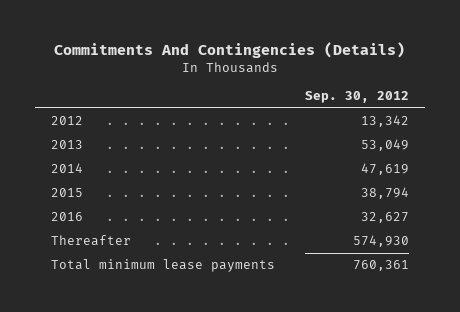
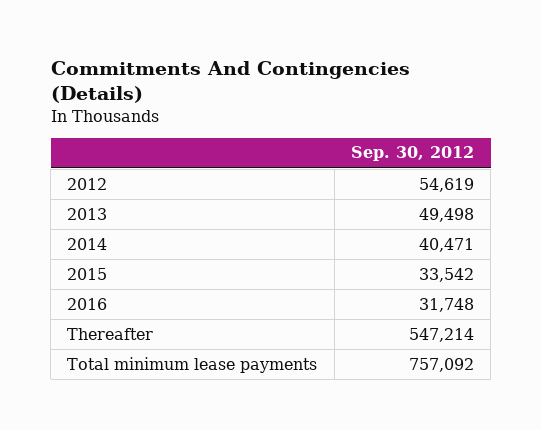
[361,115,410,128] 13,342 -> [418,177,474,192] 54,619
[361,139,410,152] 53,049 -> [418,207,474,222] 49,498
[361,163,410,176] 47,619 -> [418,237,474,252] 40,471
[361,187,410,200] 38,794 -> [418,267,474,282] 33,542
[361,212,410,224] 32,627 -> [418,297,474,312] 31,748
[353,235,410,248] 574,930 -> [408,327,474,342] 547,214
[353,260,410,272] 760,361 -> [408,357,474,372] 757,092

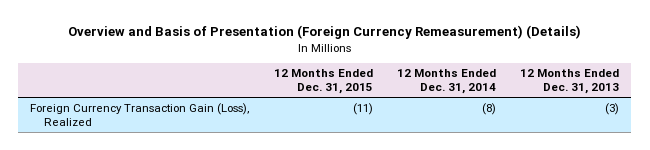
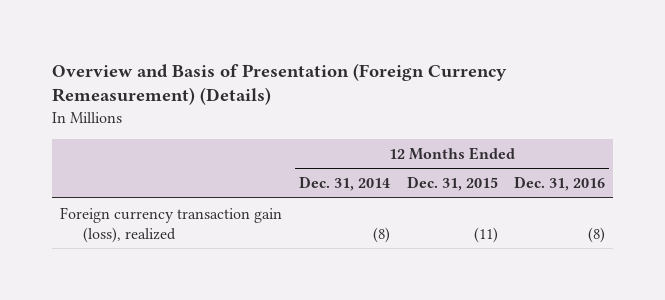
[520,69,620,95] 12 Months Ended Dec. 31, 2013 -> none
none -> [514,176,606,192] Dec. 31, 2016
[30,103,250,126] Foreign Currency Transaction Gain (Loss), Realized -> [60,206,283,243] Foreign currency transaction gain (loss), realized

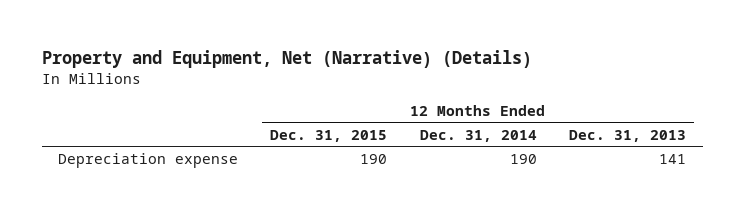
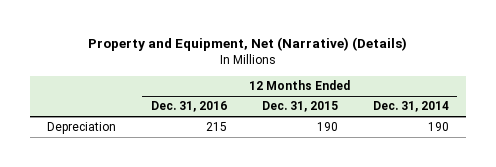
[569,129,687,142] Dec. 31, 2013 -> none
none -> [150,101,227,113] Dec. 31, 2016
[57,153,238,169] Depreciation expense -> [47,122,117,135] Depreciation

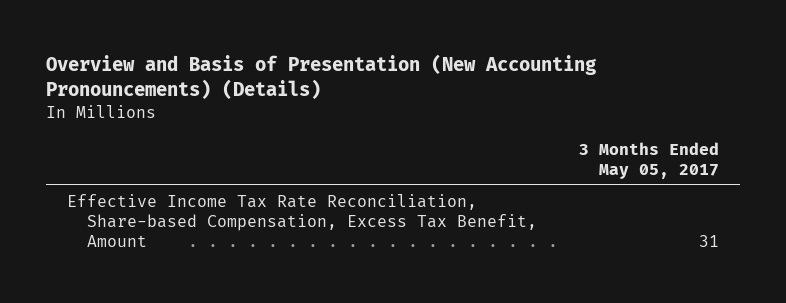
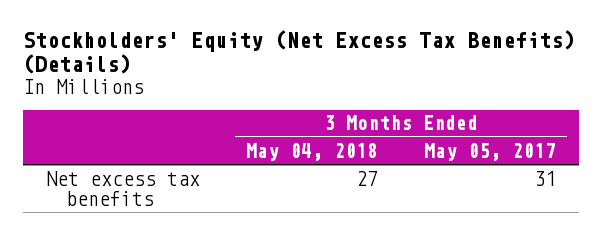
[46,54,597,100] Overview and Basis of Presentation (New Accounting Pronouncements) (Details) -> [23,29,576,75] Stockholders' Equity (Net Excess Tax Benefits) (Details)
none -> [245,142,378,161] May 04, 2018
[67,193,537,248] Effective Income Tax Rate Reconciliation, Share-based Compensation, Excess Tax Benefit, Amount -> [46,170,201,206] Net excess tax benefits

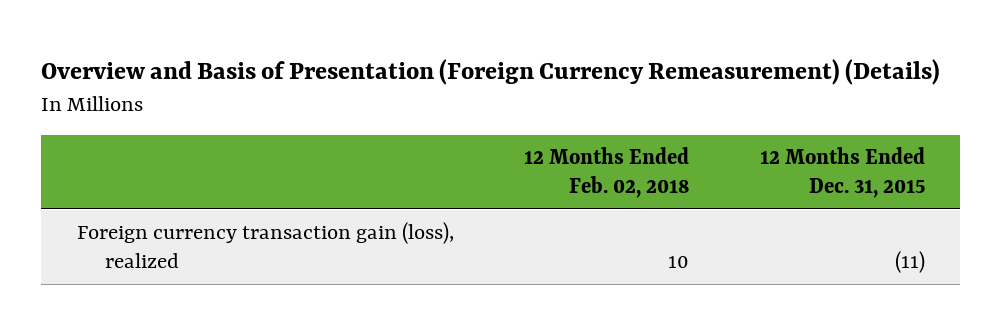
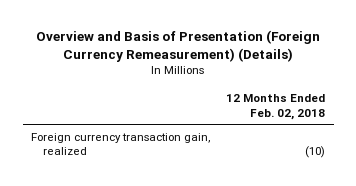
[759,146,925,199] 12 Months Ended Dec. 31, 2015 -> none
[76,222,454,269] Foreign currency transaction gain (loss), realized -> [30,132,210,156] Foreign currency transaction gain, realized
[668,256,690,269] 10 -> [305,146,326,159] (10)

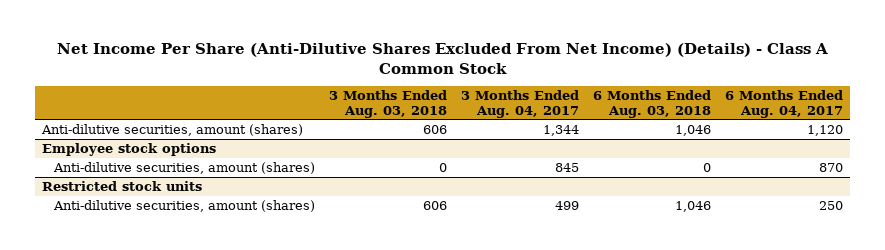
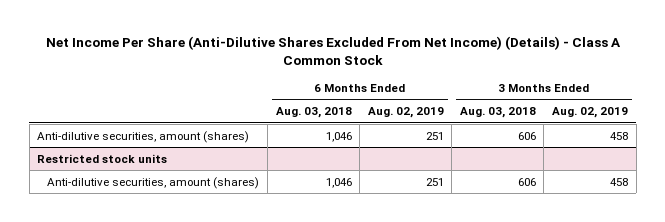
[461,90,580,118] 3 Months Ended Aug. 04, 2017 -> none
[725,90,844,118] 6 Months Ended Aug. 04, 2017 -> none
none -> [367,107,444,119] Aug. 02, 2019
none -> [552,107,629,119] Aug. 02, 2019
[41,142,216,156] Employee stock options -> none
[53,161,316,174] Anti-dilutive securities, amount (shares) -> none

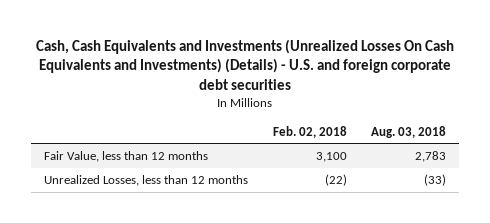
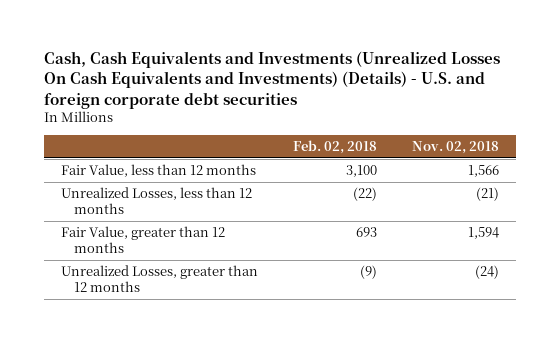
[371,125,447,138] Aug. 03, 2018 -> none
none -> [411,141,499,155] Nov. 02, 2018
none -> [61,226,226,254] Fair Value, greater than 12 months
none -> [61,265,259,293] Unrealized Losses, greater than 12 months

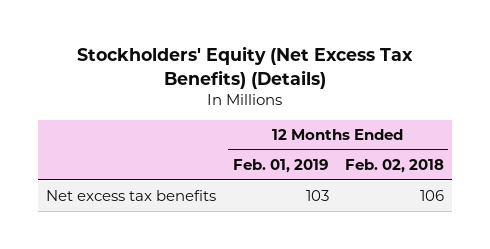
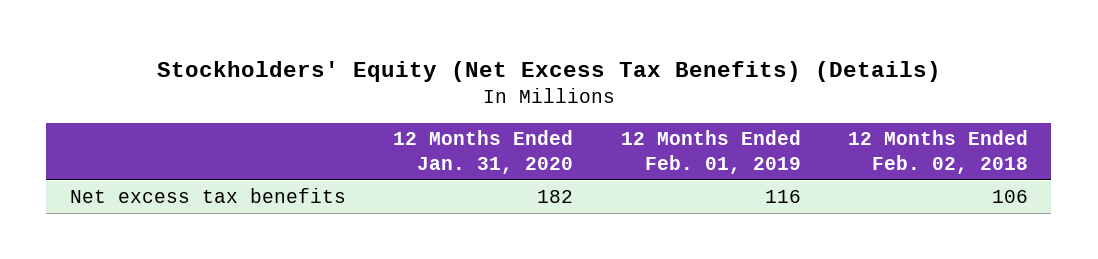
none -> [393,130,574,175] 12 Months Ended Jan. 31, 2020
[305,190,329,202] 103 -> [764,190,801,204] 116

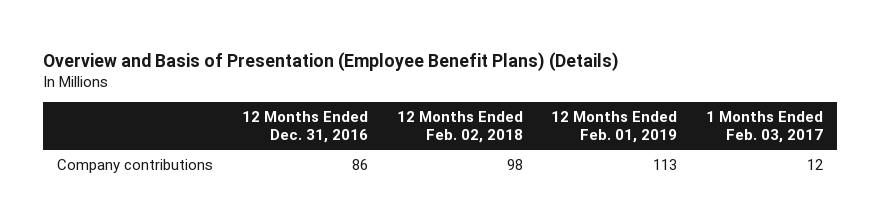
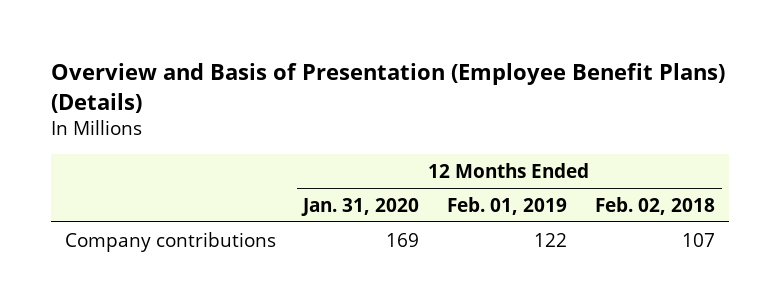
[241,111,368,143] 12 Months Ended Dec. 31, 2016 -> none
[705,111,823,143] 1 Months Ended Feb. 03, 2017 -> none
none -> [301,197,420,216] Jan. 31, 2020
[506,158,523,170] 98 -> [682,232,716,247] 107
[653,158,678,170] 113 -> [534,232,568,247] 122

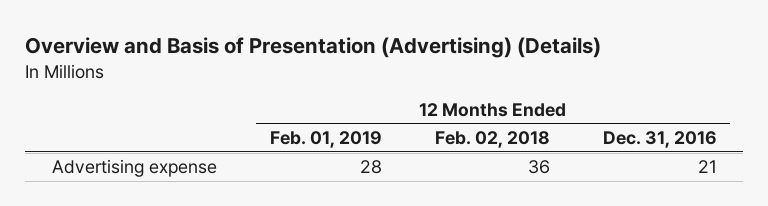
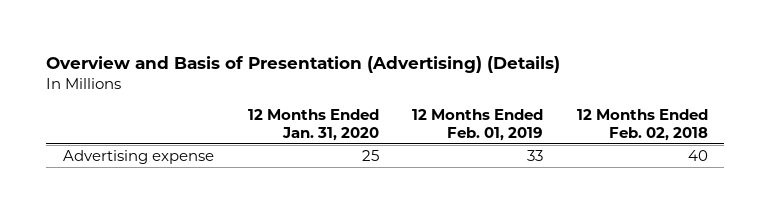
[602,131,717,149] Dec. 31, 2016 -> none
none -> [247,109,379,142] 12 Months Ended Jan. 31, 2020
[359,160,382,175] 28 -> [527,149,544,161] 33
[527,160,550,175] 36 -> [687,149,708,161] 40

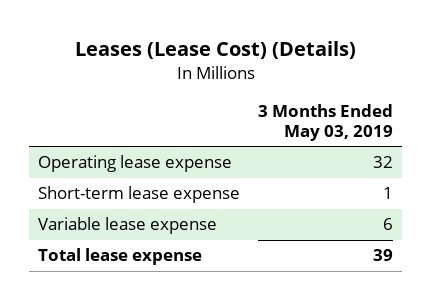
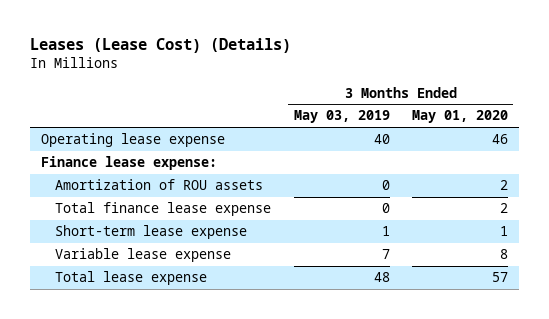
none -> [411,110,508,124] May 01, 2020
[372,156,393,169] 32 -> [373,134,390,145] 40
none -> [40,156,217,171] Finance lease expense:
none -> [55,179,264,191] Amortization of ROU assets
none -> [55,202,272,217] Total finance lease expense
[382,218,393,231] 6 -> [381,249,390,260] 7
[372,249,393,262] 39 -> [373,272,390,283] 48

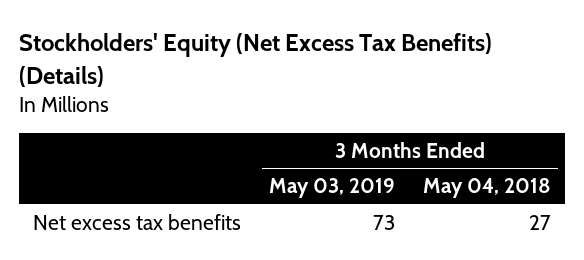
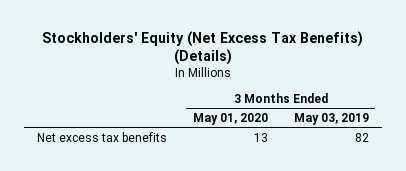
[422,178,551,199] May 04, 2018 -> none
none -> [192,113,268,126] May 01, 2020
[372,215,395,231] 73 -> [354,132,369,142] 82

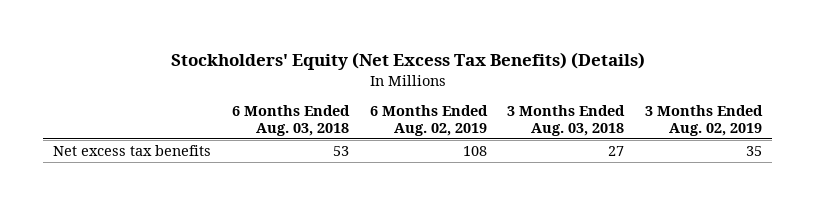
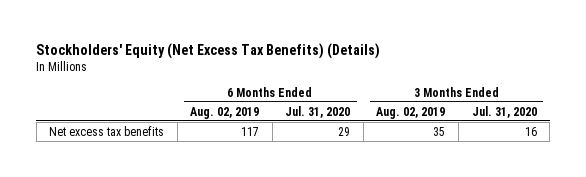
[231,105,350,137] 6 Months Ended Aug. 03, 2018 -> none
[507,105,626,137] 3 Months Ended Aug. 03, 2018 -> none
none -> [285,105,351,118] Jul. 31, 2020
none -> [471,105,537,118] Jul. 31, 2020
[462,146,487,157] 108 -> [241,126,260,136] 117

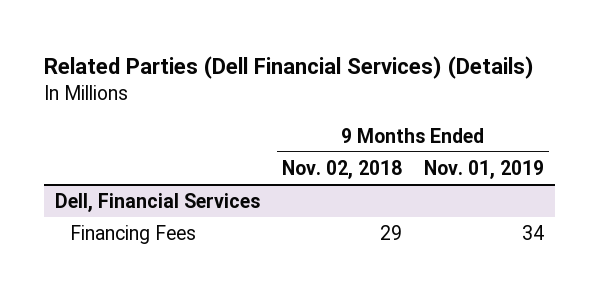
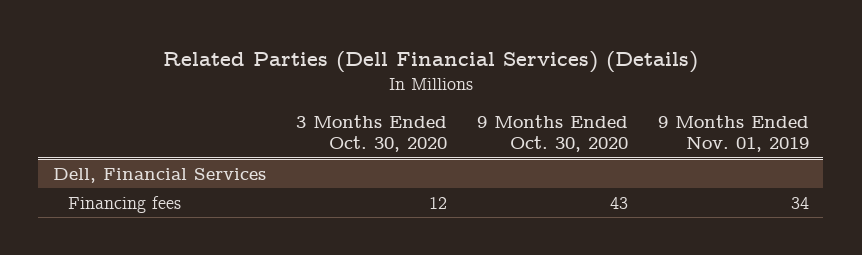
[282,159,403,179] Nov. 02, 2018 -> none
none -> [295,115,447,153] 3 Months Ended Oct. 30, 2020
none -> [476,115,628,153] 9 Months Ended Oct. 30, 2020
[70,224,197,244] Financing Fees -> [68,195,182,213] Financing fees

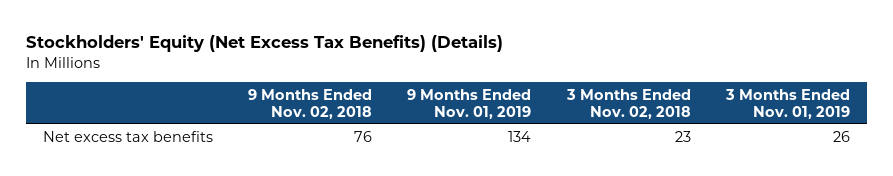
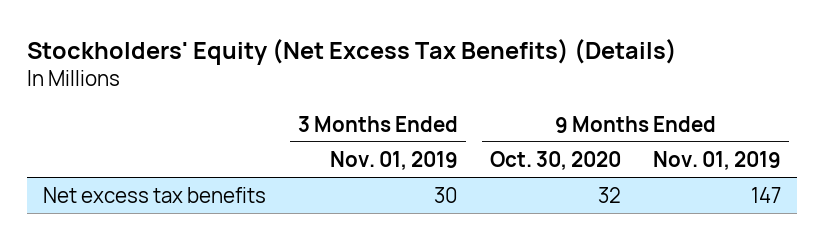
[248,88,373,119] 9 Months Ended Nov. 02, 2018 -> none
[565,88,691,119] 3 Months Ended Nov. 02, 2018 -> none
none -> [490,151,622,171] Oct. 30, 2020
[508,131,532,143] 134 -> [751,187,782,204] 147
[832,131,850,143] 26 -> [434,187,459,204] 30

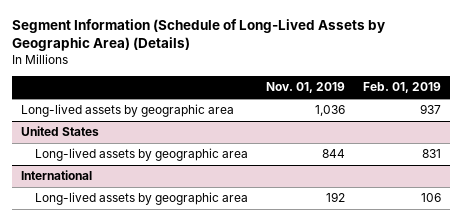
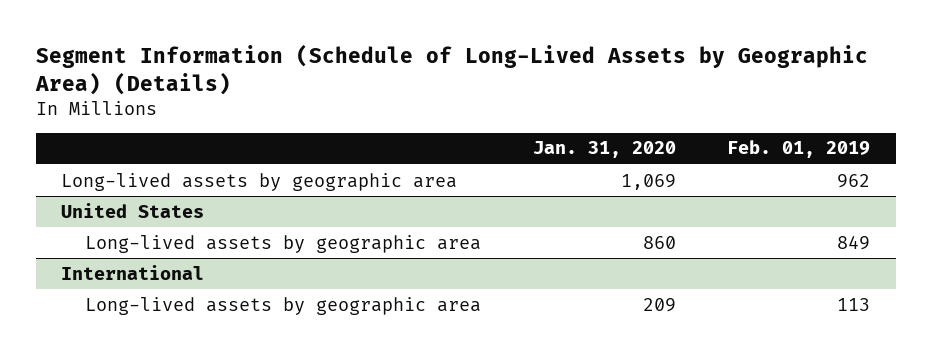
[265,82,345,94] Nov. 01, 2019 -> none
none -> [532,141,676,159] Jan. 31, 2020
[420,104,442,115] 937 -> [837,173,871,188] 962
[422,149,442,159] 831 -> [837,235,871,250] 849
[421,193,442,203] 106 -> [837,297,871,311] 113

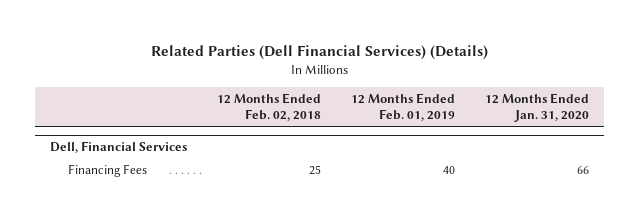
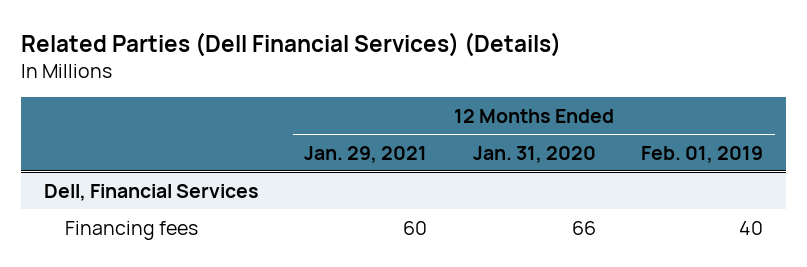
[217,92,322,121] 12 Months Ended Feb. 02, 2018 -> none
none -> [304,145,428,163] Jan. 29, 2021
[67,163,147,177] Financing Fees -> [65,220,199,240] Financing fees

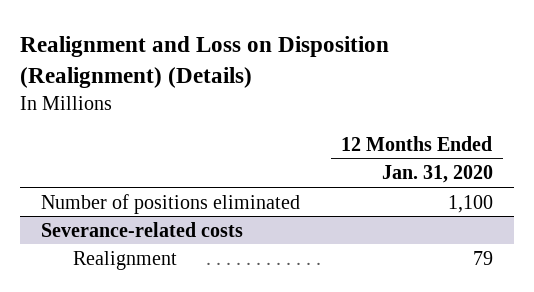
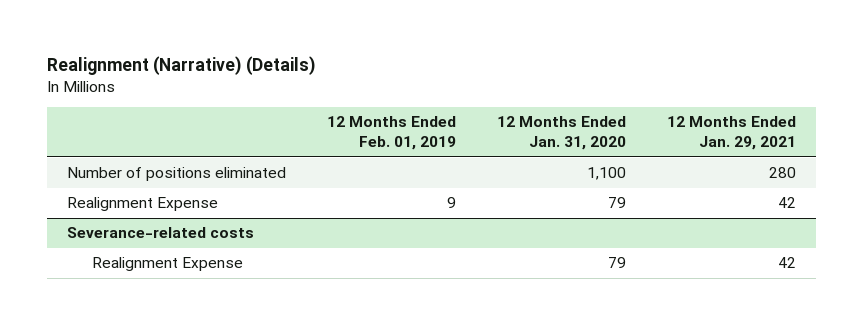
[20,35,390,88] Realignment and Loss on Disposition (Realignment) (Details) -> [47,55,317,75] Realignment (Narrative) (Details)
none -> [327,116,457,151] 12 Months Ended Feb. 01, 2019
none -> [666,116,796,151] 12 Months Ended Jan. 29, 2021
none -> [67,197,219,212] Realignment Expense
[72,250,177,270] Realignment -> [91,257,243,272] Realignment Expense

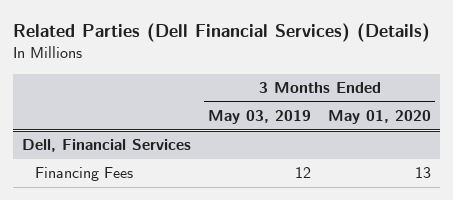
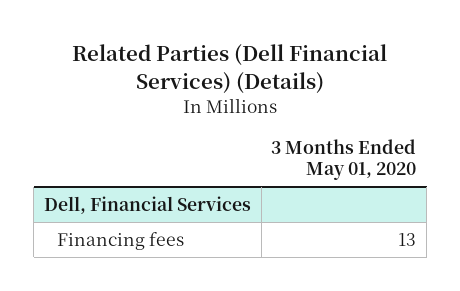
[207,110,311,125] May 03, 2019 -> none
[34,167,133,182] Financing Fees -> [56,231,184,250] Financing fees

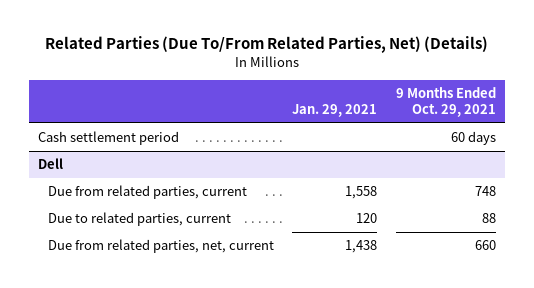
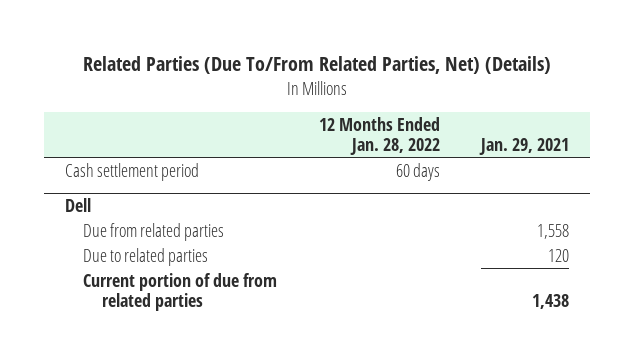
[395,86,496,117] 9 Months Ended Oct. 29, 2021 -> none
none -> [318,116,440,156] 12 Months Ended Jan. 28, 2022
[47,185,247,200] Due from related parties, current -> [83,222,225,241] Due from related parties
[47,212,231,227] Due to related parties, current -> [83,247,209,266] Due to related parties
[47,239,274,254] Due from related parties, net, current -> [83,272,278,312] Current portion of due from related parties

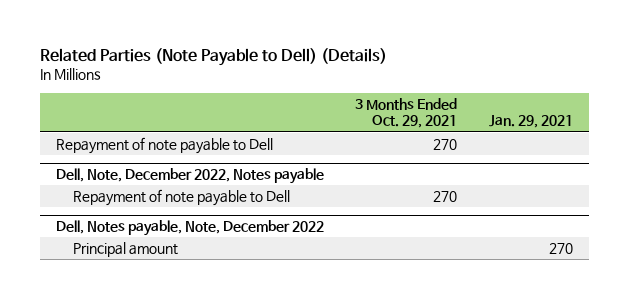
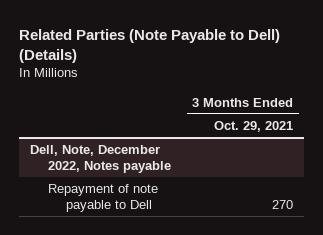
[488,115,573,129] Jan. 29, 2021 -> none
[55,136,273,154] Repayment of note payable to Dell -> none
[55,220,324,237] Dell, Notes payable, Note, December 2022 -> none
[72,241,178,257] Principal amount -> none

